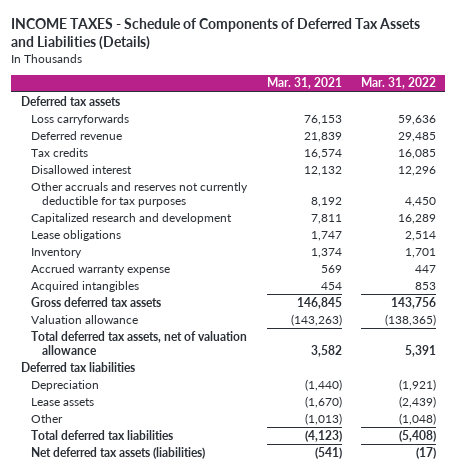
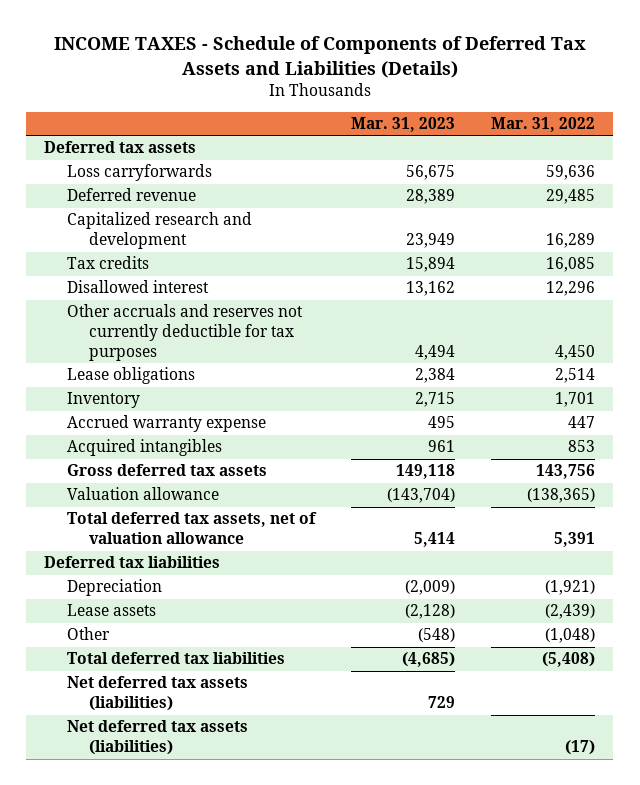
[266,77,342,90] Mar. 31, 2021 -> none
none -> [351,117,456,133] Mar. 31, 2023
[31,212,233,224] Capitalized research and development -> [66,212,252,250] Capitalized research and development
none -> [66,676,248,712] Net deferred tax assets (liabilities)

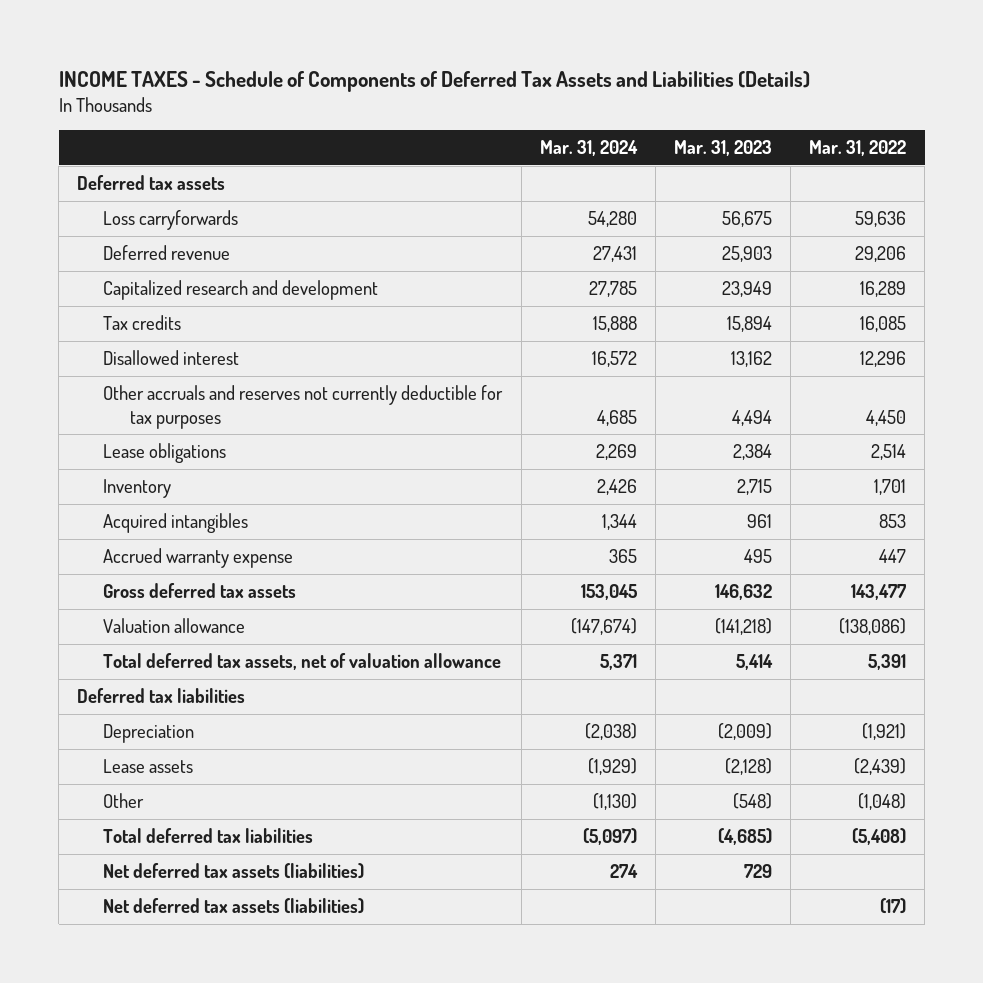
none -> [539,140,638,157] Mar. 31, 2024
[406,189,456,205] 28,389 -> [721,245,772,262] 25,903
[546,189,596,205] 29,485 -> [854,245,906,262] 29,206
[66,415,266,433] Accrued warranty expense -> [103,547,294,568] Accrued warranty expense
[396,464,456,480] 149,118 -> [714,583,772,600] 146,632
[536,464,596,480] 143,756 -> [850,583,906,600] 143,477
[387,488,456,504] (143,704) -> [714,617,772,635] (141,218)
[527,488,596,504] (138,365) -> [838,617,906,635] (138,086)

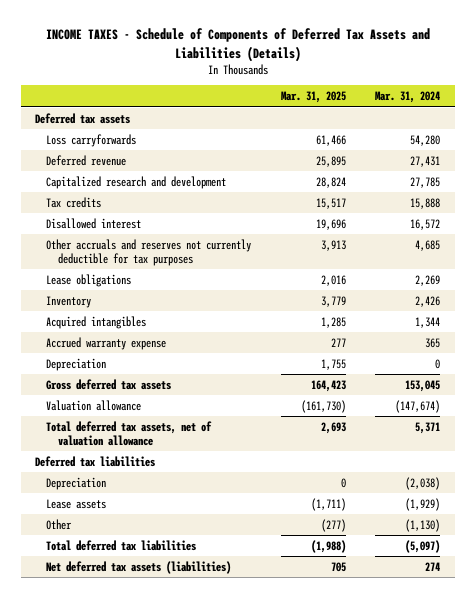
[673,140,772,157] Mar. 31, 2023 -> none
[808,140,906,157] Mar. 31, 2022 -> none
none -> [280,91,346,104] Mar. 31, 2025
none -> [46,357,107,371] Depreciation
[103,897,365,914] Net deferred tax assets (liabilities) -> none

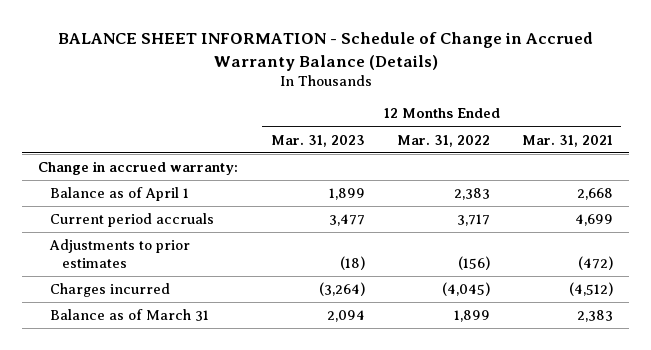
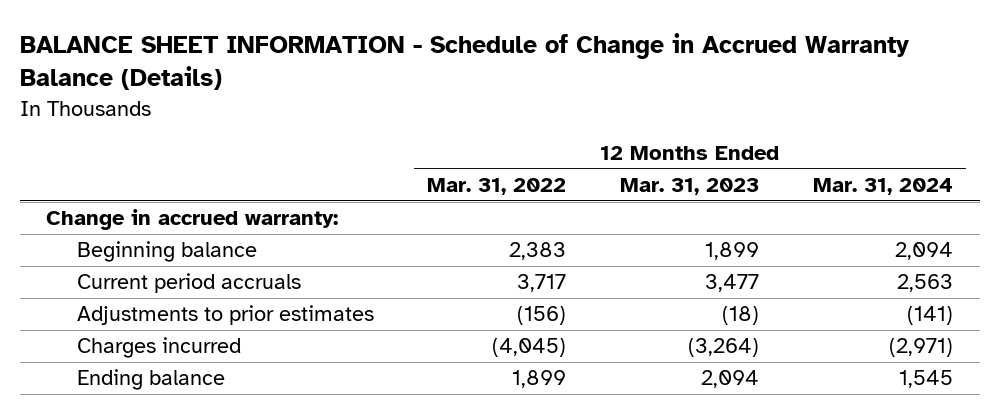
[521,134,613,147] Mar. 31, 2021 -> none
none -> [812,177,953,195] Mar. 31, 2024
[50,187,190,202] Balance as of April 1 -> [76,241,257,263] Beginning balance
[50,309,210,322] Balance as of March 31 -> [76,369,225,391] Ending balance

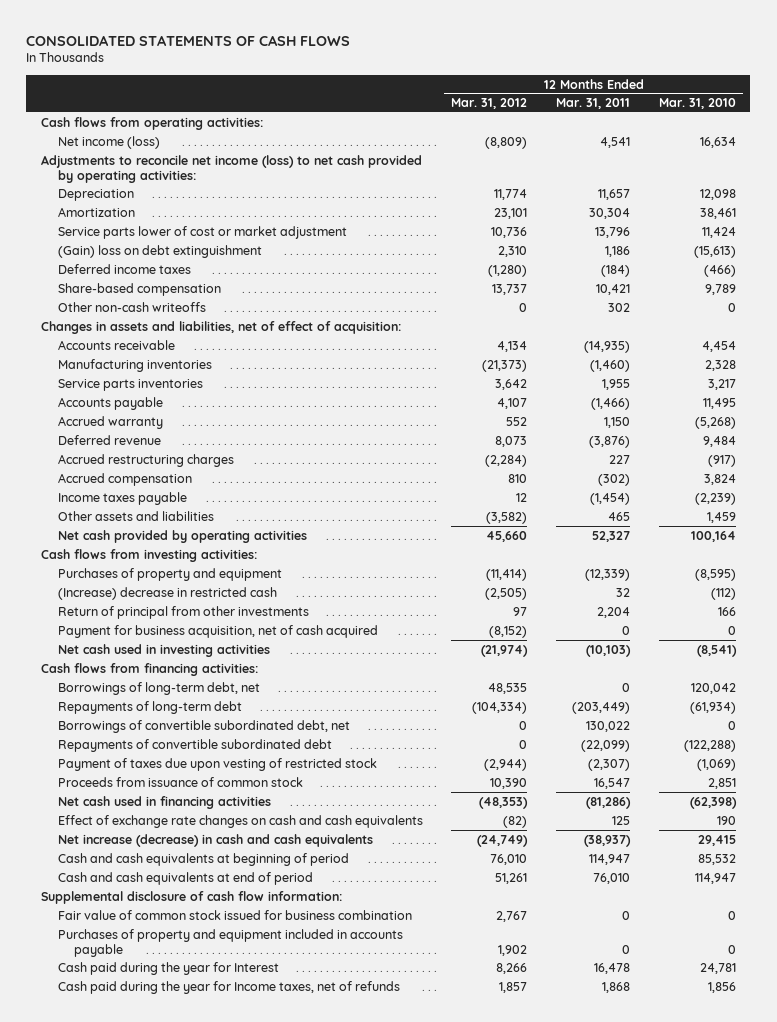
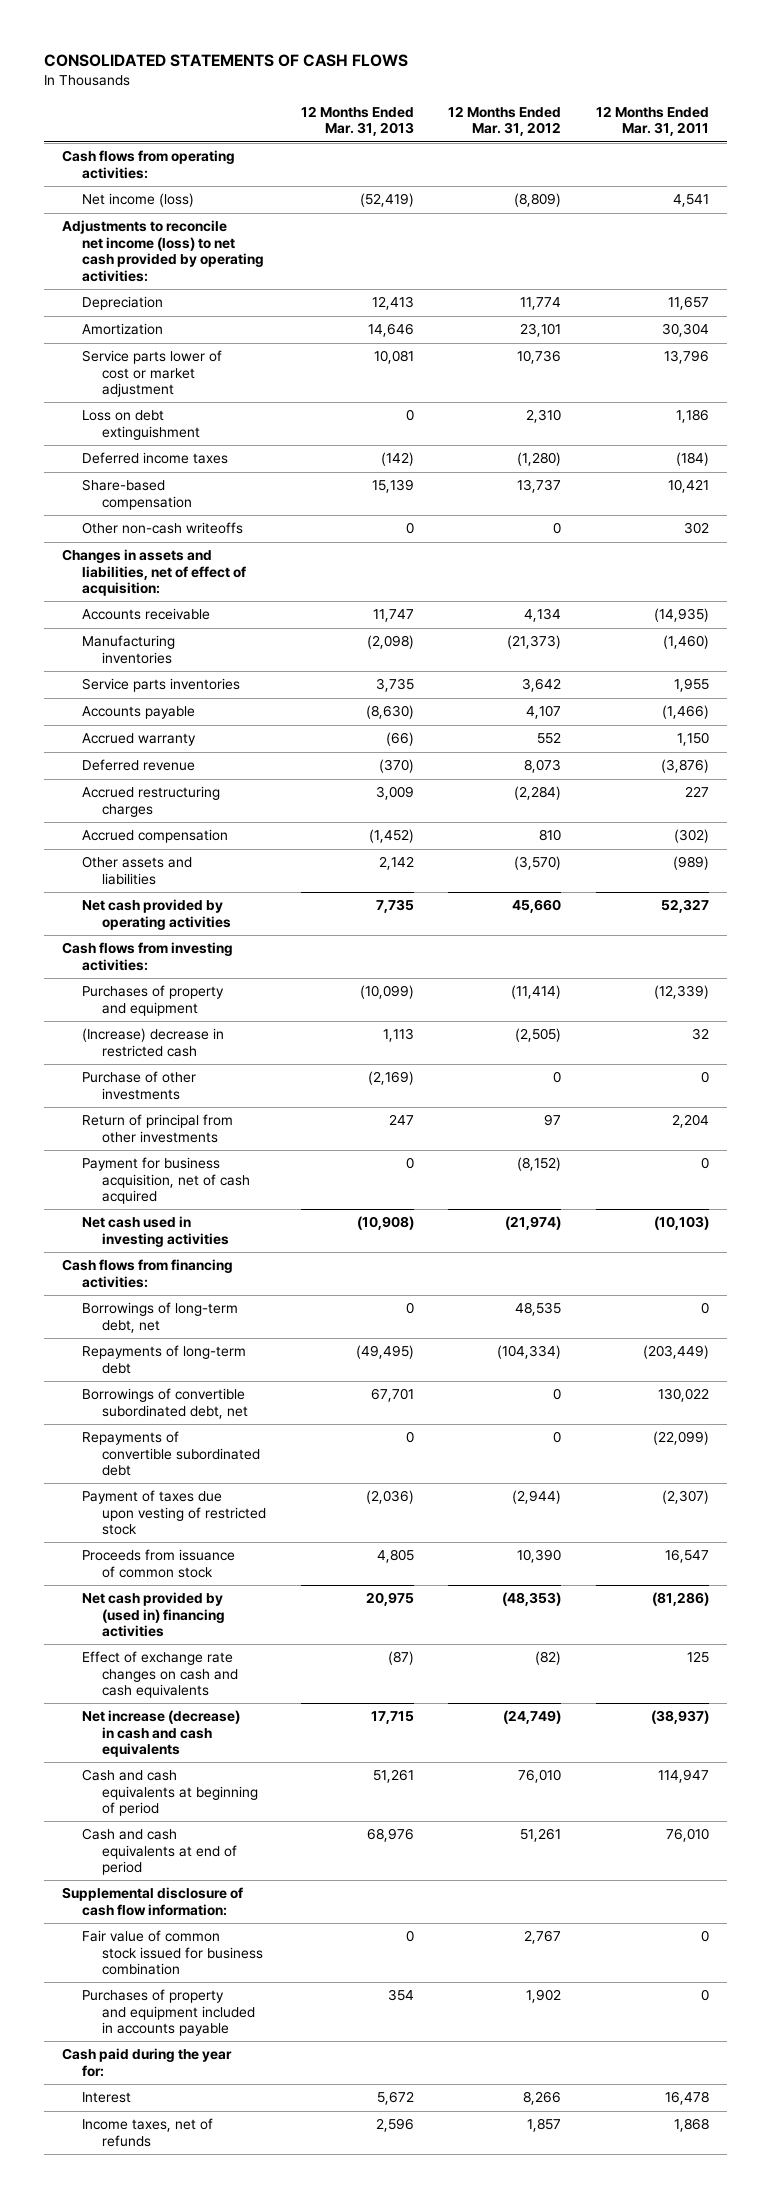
[659,98,737,110] Mar. 31, 2010 -> none
none -> [300,105,414,137] 12 Months Ended Mar. 31, 2013
[57,244,262,258] (Gain) loss on debt extinguishment -> [81,410,200,440] Loss on debt extinguishment
[57,491,187,505] Income taxes payable -> none
[486,511,528,524] (3,582) -> [514,856,562,871] (3,570)
[608,511,631,521] 465 -> [673,856,710,871] (989)
none -> [81,1071,196,1100] Purchase of other investments
[57,795,271,809] Net cash used in financing activities -> [81,1592,225,1638] Net cash provided by (used in) financing activities
none -> [61,2048,232,2077] Cash paid during the year for:
[57,961,279,975] Cash paid during the year for Interest -> [81,2092,131,2104] Interest
[57,980,400,994] Cash paid during the year for Income taxes, net of refunds -> [81,2118,213,2147] Income taxes, net of refunds

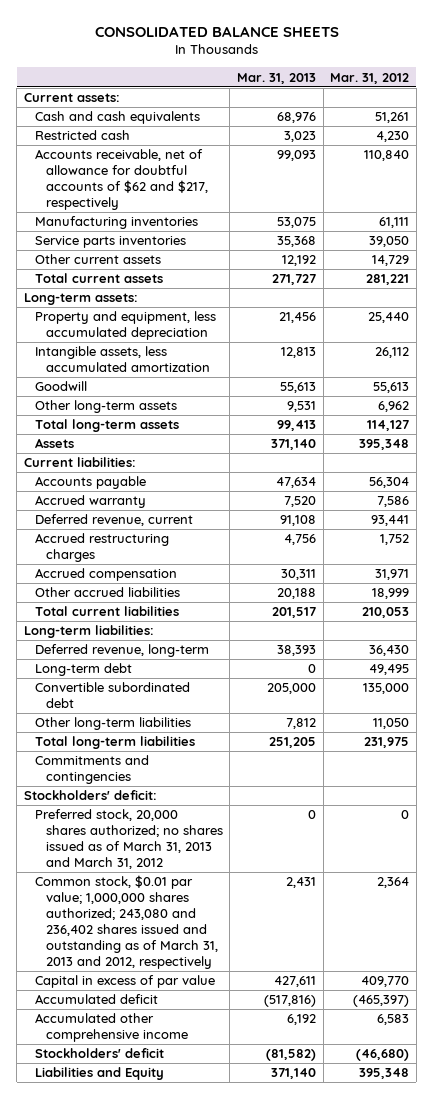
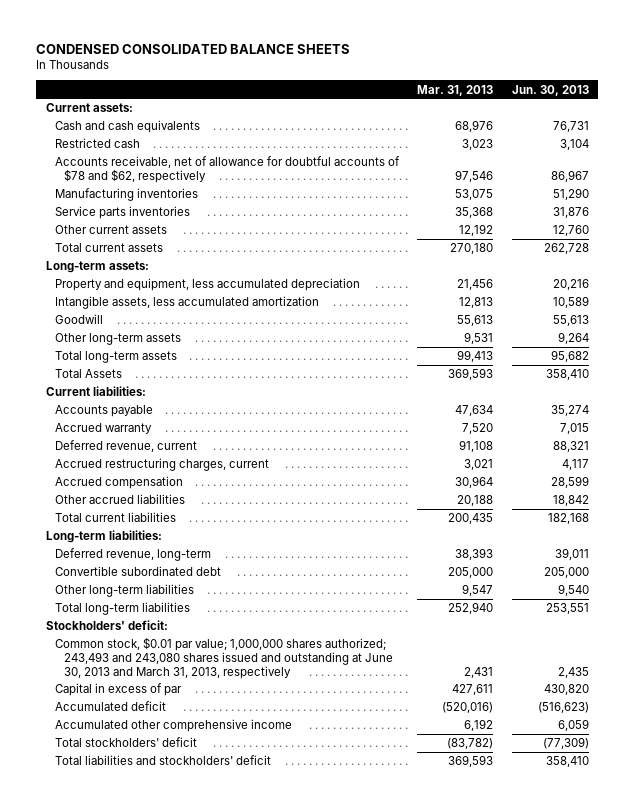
[94,25,339,37] CONSOLIDATED BALANCE SHEETS -> [36,43,351,54] CONDENSED CONSOLIDATED BALANCE SHEETS
[330,72,410,84] Mar. 31, 2012 -> none
none -> [511,84,589,96] Jun. 30, 2013
[34,149,208,210] Accounts receivable, net of allowance for doubtful accounts of $62 and $217, respectively -> [54,156,400,183] Accounts receivable, net of allowance for doubtful accounts of $78 and $62, respectively
[277,150,317,162] 99,093 -> [455,169,494,182] 97,546
[272,274,317,286] 271,727 -> [450,243,494,255] 270,180
[34,438,74,449] Assets -> [54,369,122,379] Total Assets
[271,439,317,451] 371,140 -> [448,368,494,381] 369,593
[34,533,169,563] Accrued restructuring charges -> [54,458,269,472] Accrued restructuring charges, current
[284,534,317,546] 4,756 -> [464,459,494,471] 3,021
[281,569,317,581] 30,311 -> [455,476,494,489] 30,964
[272,607,317,619] 201,517 -> [448,513,494,525] 200,435
[34,663,132,677] Long-term debt -> none
[34,755,149,785] Commitments and contingencies -> none
[286,718,317,730] 7,812 -> [462,584,494,597] 9,547
[269,737,317,749] 251,205 -> [448,602,494,615] 252,940
[34,809,223,869] Preferred stock, 20,000 shares authorized; no shares issued as of March 31, 2013 and March 31, 2012 -> none
[34,875,218,969] Common stock, $0.01 par value; 1,000,000 shares authorized; 243,080 and 236,402 shares issued and outstanding as of March 31, 2013 and 2012, respectively -> [54,637,393,679] Common stock, $0.01 par value; 1,000,000 shares authorized; 243,493 and 243,080 shares issued and outstanding at June 30, 2013 and March 31, 2013, respectively
[34,975,215,989] Capital in excess of par value -> [54,683,182,697] Capital in excess of par
[264,995,317,1008] (517,816) -> [442,702,494,714] (520,016)
[34,1048,164,1059] Stockholders' deficit -> [54,737,197,748] Total stockholders' deficit
[266,1049,317,1062] (81,582) -> [447,738,494,750] (83,782)
[34,1067,164,1081] Liabilities and Equity -> [54,755,271,766] Total liabilities and stockholders' deficit
[271,1068,317,1080] 371,140 -> [448,755,494,768] 369,593

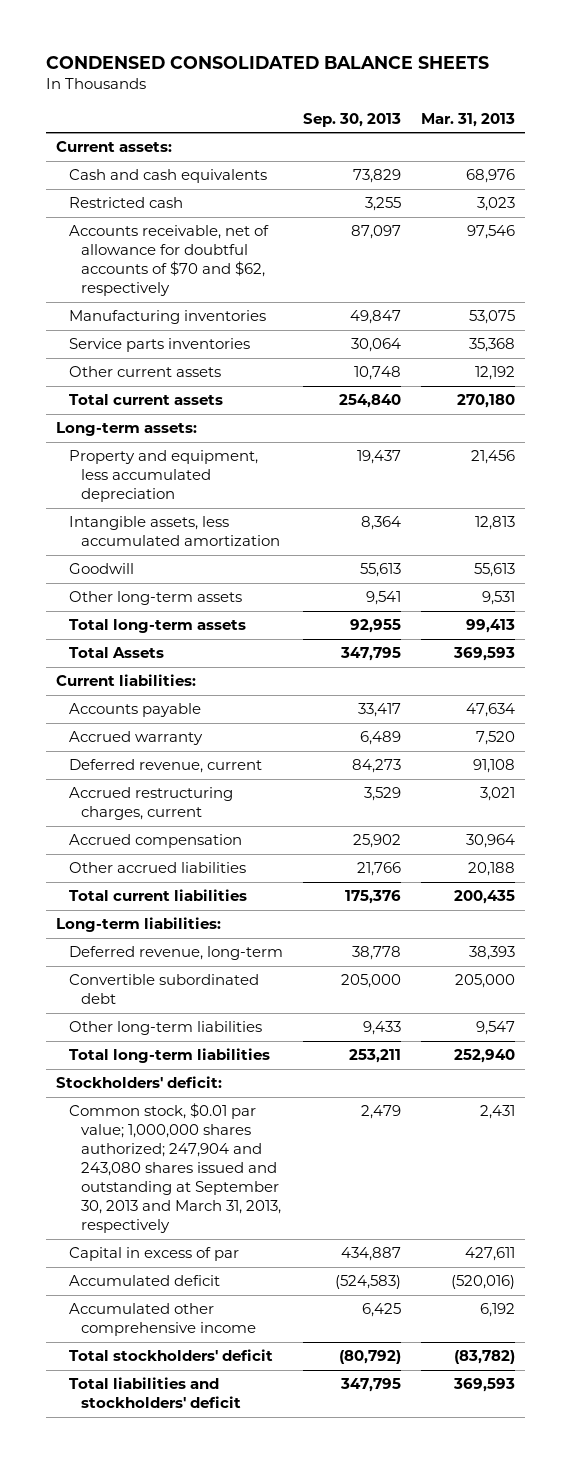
[511,84,589,96] Jun. 30, 2013 -> none
none -> [302,112,401,127] Sep. 30, 2013
[54,156,400,183] Accounts receivable, net of allowance for doubtful accounts of $78 and $62, respectively -> [68,225,269,297] Accounts receivable, net of allowance for doubtful accounts of $70 and $62, respectively
[54,637,393,679] Common stock, $0.01 par value; 1,000,000 shares authorized; 243,493 and 243,080 shares issued and outstanding at June 30, 2013 and March 31, 2013, respectively -> [68,1103,282,1234] Common stock, $0.01 par value; 1,000,000 shares authorized; 247,904 and 243,080 shares issued and outstanding at September 30, 2013 and March 31, 2013, respectively

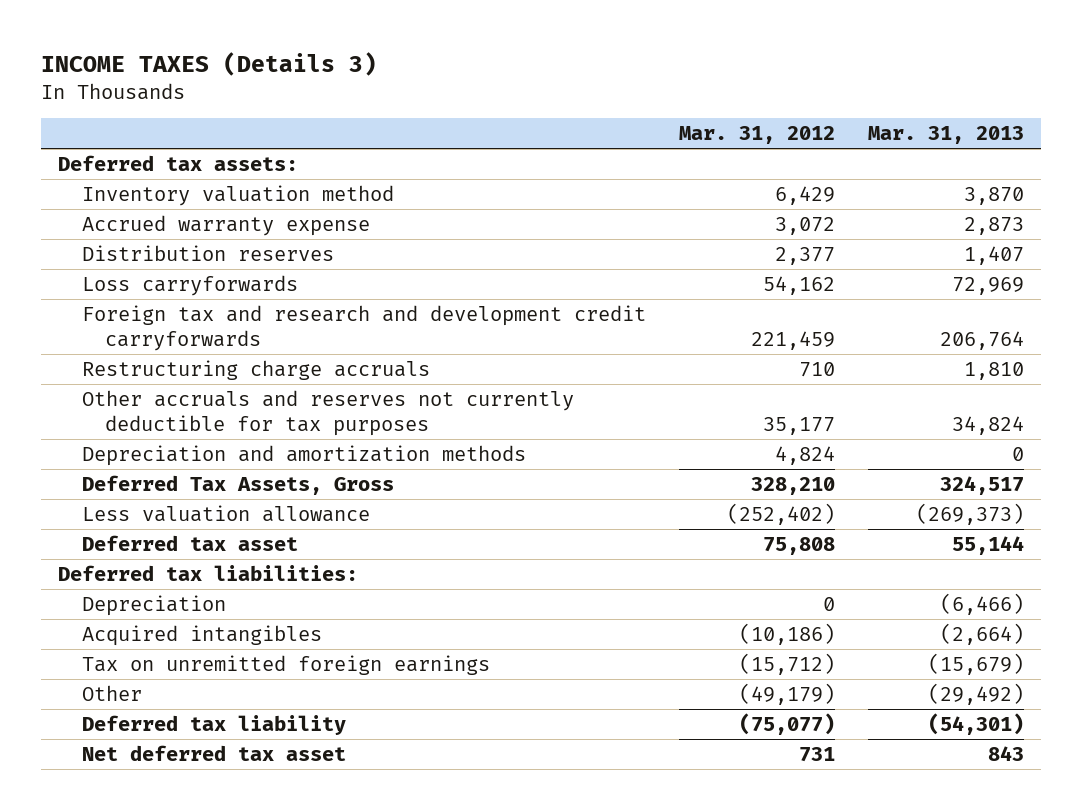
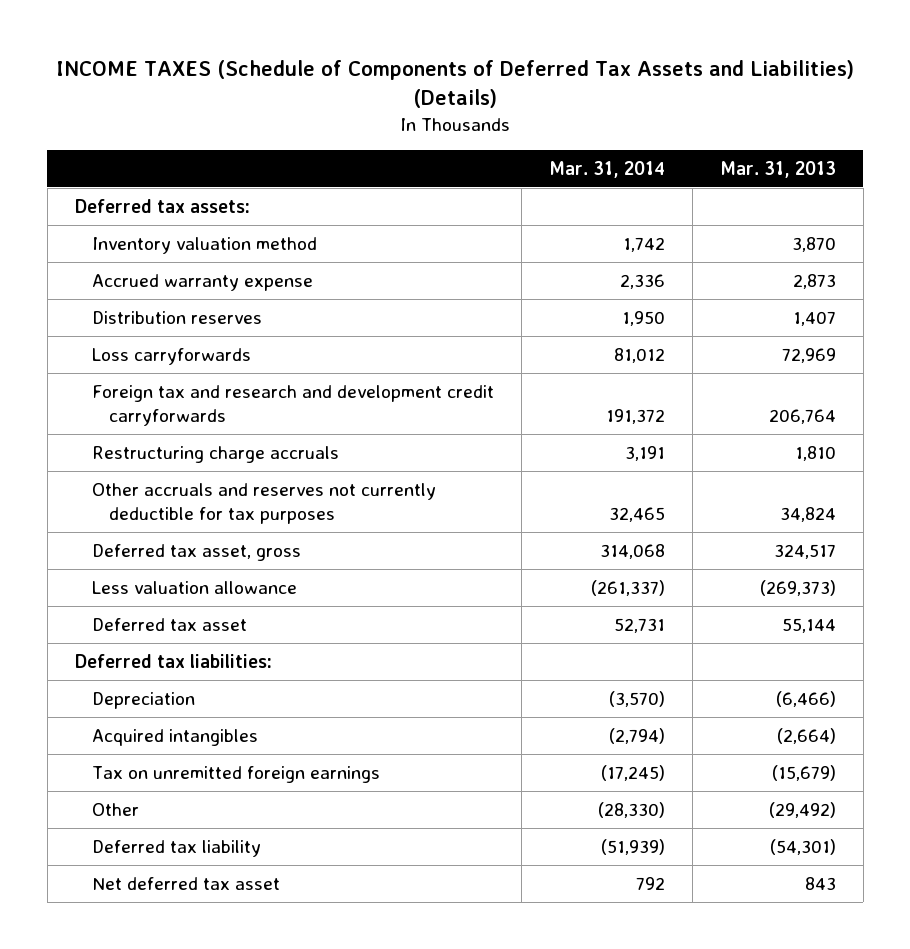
[41,51,378,76] INCOME TAXES (Details 3) -> [56,60,855,109] INCOME TAXES (Schedule of Components of Deferred Tax Assets and Liabilities) (Details)
[678,126,835,145] Mar. 31, 2012 -> none
none -> [548,160,665,178] Mar. 31, 2014
[81,444,526,466] Depreciation and amortization methods -> none
[81,474,394,495] Deferred Tax Assets, Gross -> [91,544,301,562] Deferred tax asset, gross

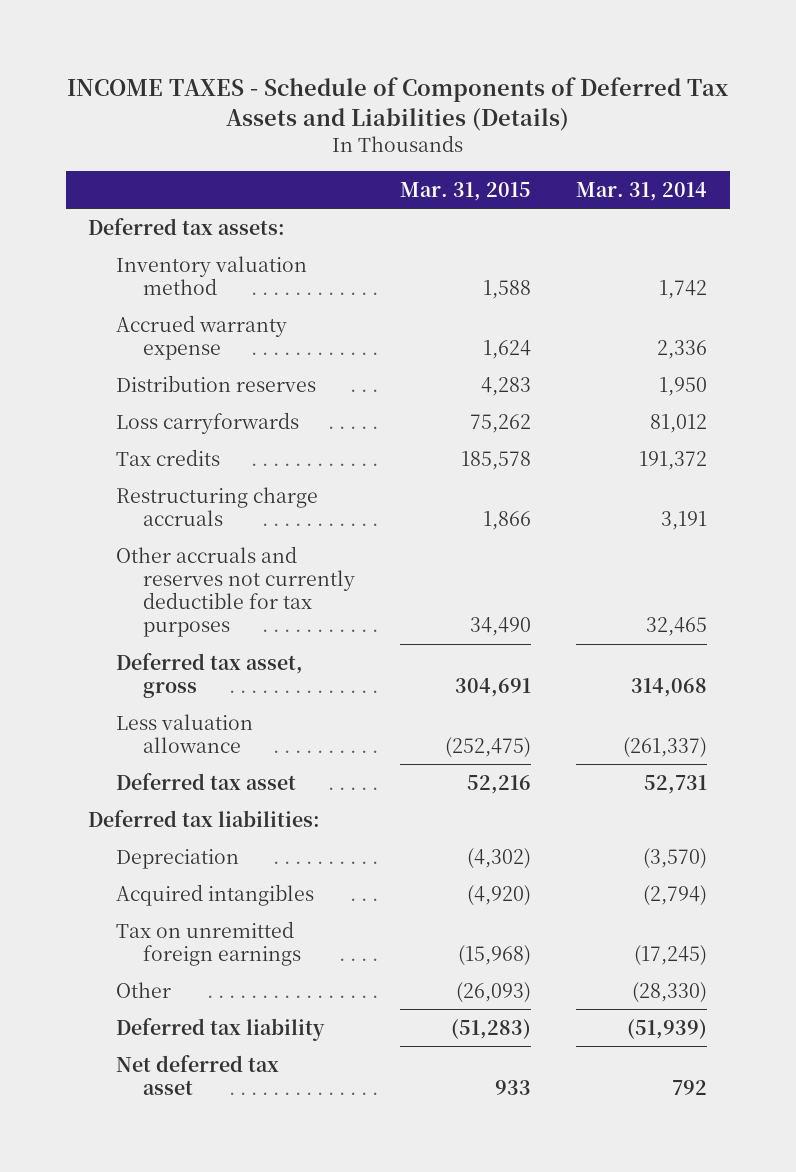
[56,60,855,109] INCOME TAXES (Schedule of Components of Deferred Tax Assets and Liabilities) (Details) -> [66,76,728,131] INCOME TAXES - Schedule of Components of Deferred Tax Assets and Liabilities (Details)
[719,160,836,178] Mar. 31, 2013 -> none
none -> [400,181,532,201] Mar. 31, 2015
[91,385,494,427] Foreign tax and research and development credit carryforwards -> [115,448,220,466] Tax credits

